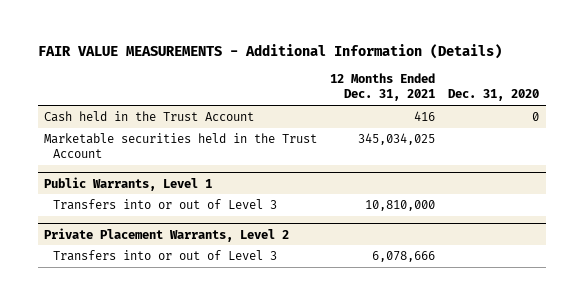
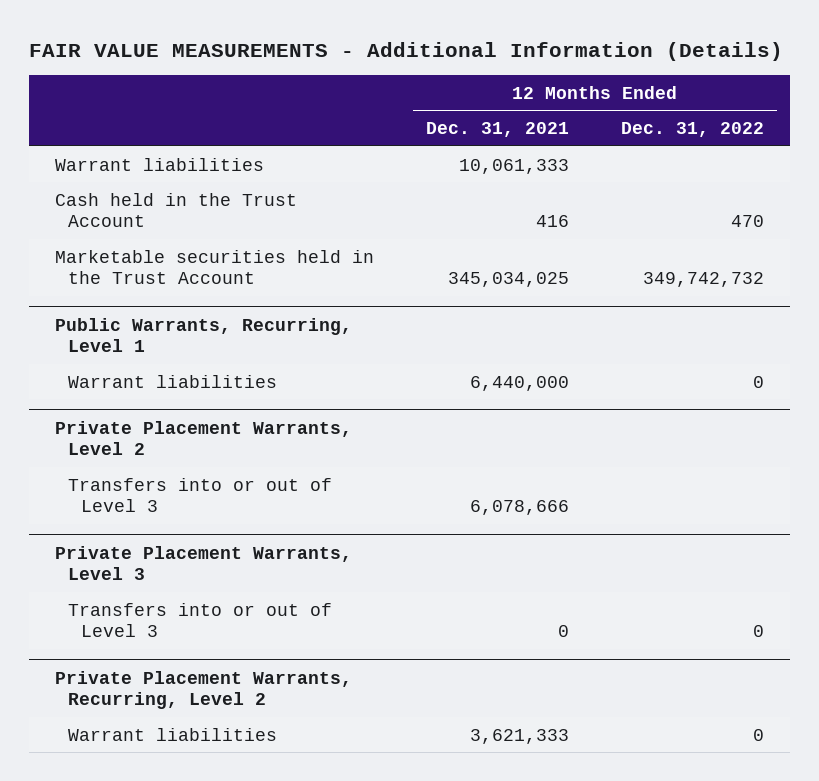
[448,89,540,102] Dec. 31, 2020 -> none
none -> [621,121,765,137] Dec. 31, 2022
none -> [54,157,264,171] Warrant liabilities
[53,199,278,211] Transfers into or out of Level 3 -> none
[44,176,213,191] Public Warrants, Level 1 -> [54,317,352,353] Public Warrants, Recurring, Level 1
none -> [68,374,278,388] Warrant liabilities
none -> [54,545,352,581] Private Placement Warrants, Level 3
none -> [68,602,333,638] Transfers into or out of Level 3
none -> [54,670,352,710] Private Placement Warrants, Recurring, Level 2
none -> [68,727,278,741] Warrant liabilities

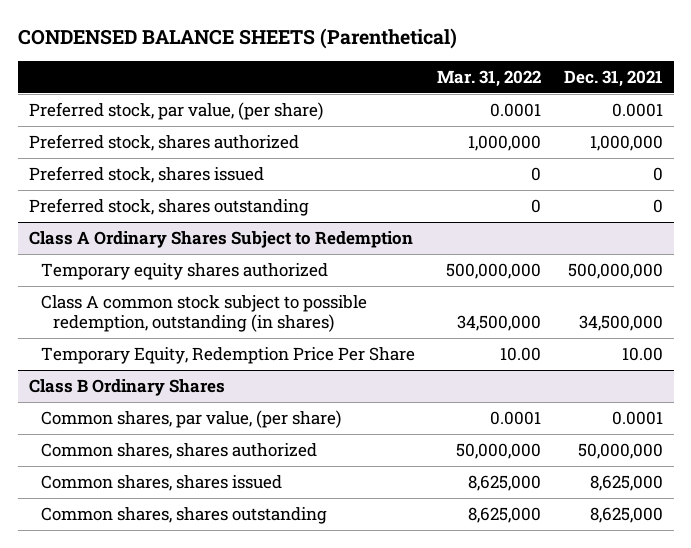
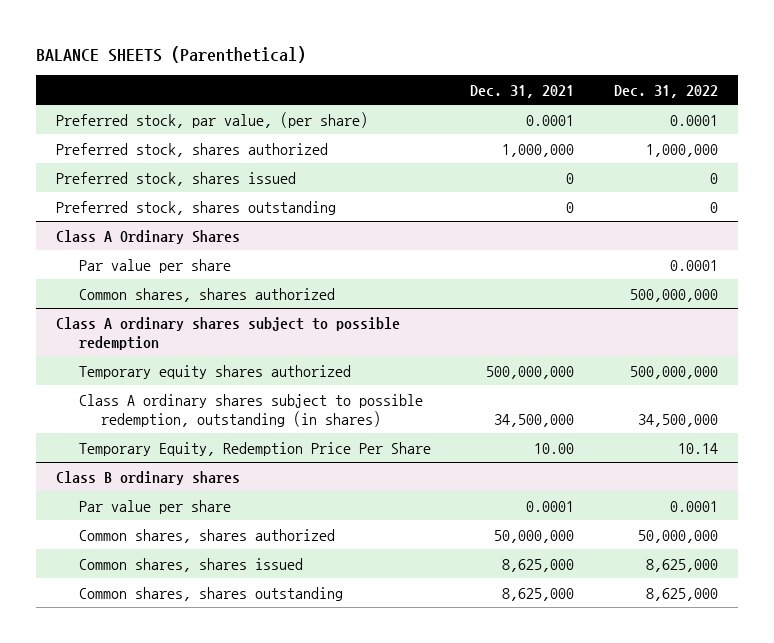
[17,28,457,50] CONDENSED BALANCE SHEETS (Parenthetical) -> [36,45,307,63] BALANCE SHEETS (Parenthetical)
[437,69,542,87] Mar. 31, 2022 -> none
none -> [613,84,718,98] Dec. 31, 2022
none -> [55,229,240,244] Class A Ordinary Shares
none -> [78,258,231,273] Par value per share
none -> [78,287,335,302] Common shares, shares authorized
[28,230,413,248] Class A Ordinary Shares Subject to Redemption -> [55,316,400,350] Class A ordinary shares subject to possible redemption
[40,294,367,333] Class A common stock subject to possible redemption, outstanding (in shares) -> [78,393,423,427] Class A ordinary shares subject to possible redemption, outstanding (in shares)
[28,378,225,396] Class B Ordinary Shares -> [55,470,240,485] Class B ordinary shares
[40,409,341,428] Common shares, par value, (per share) -> [78,499,231,514] Par value per share

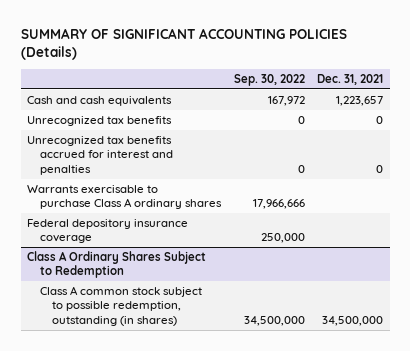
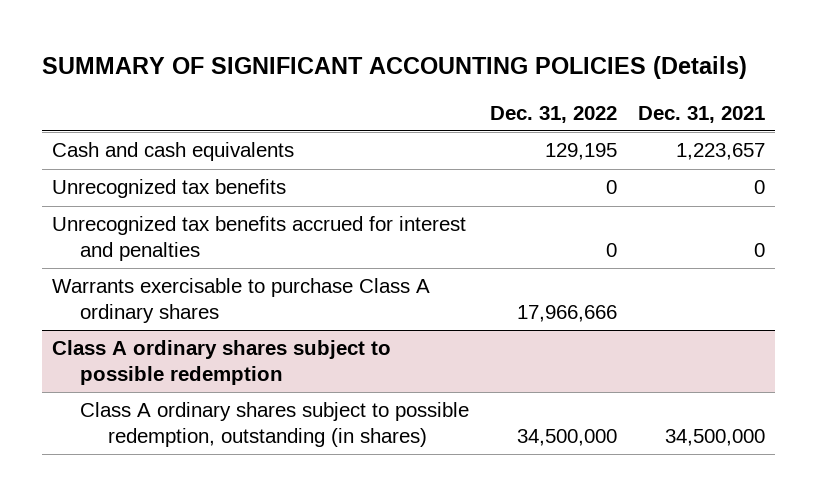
[233,73,305,86] Sep. 30, 2022 -> none
none -> [490,105,618,123] Dec. 31, 2022
[27,219,189,244] Federal depository insurance coverage -> none
[27,251,207,279] Class A Ordinary Shares Subject to Redemption -> [52,340,392,386] Class A ordinary shares subject to possible redemption
[39,286,202,326] Class A common stock subject to possible redemption, outstanding (in shares) -> [80,402,470,448] Class A ordinary shares subject to possible redemption, outstanding (in shares)

